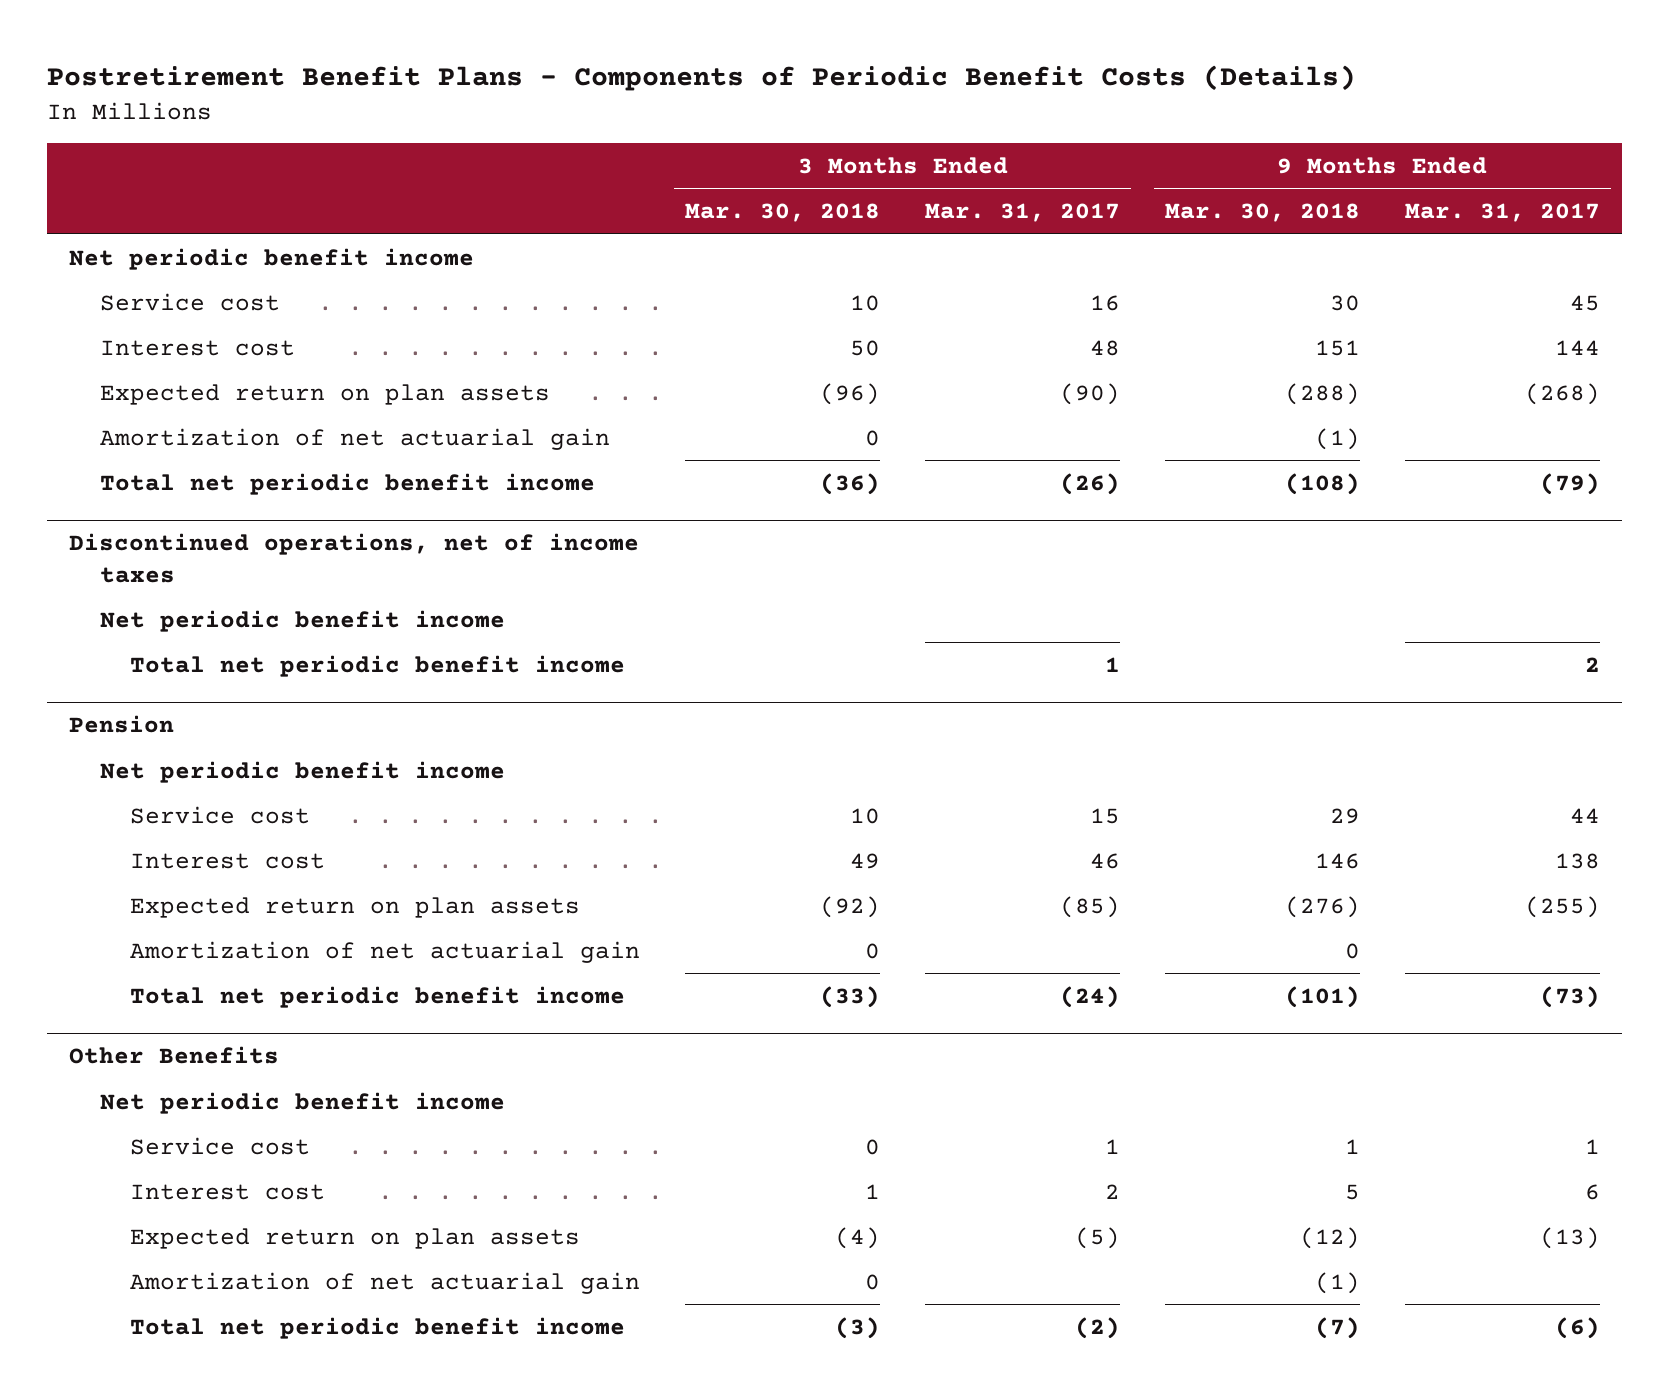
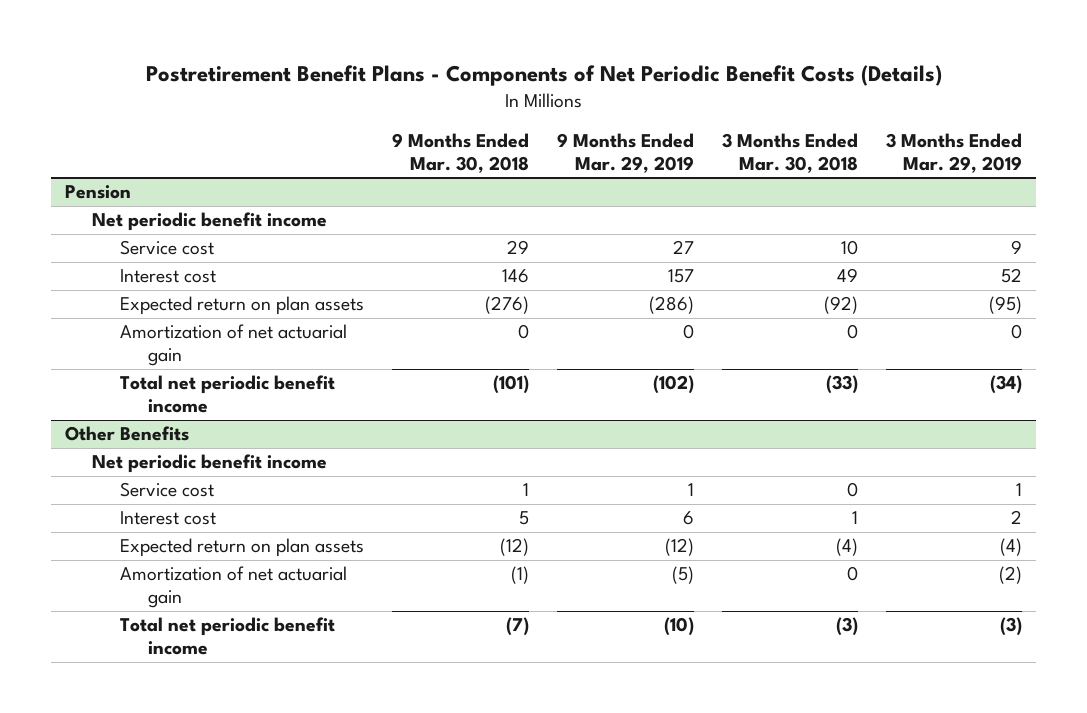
[47,65,1357,92] Postretirement Benefit Plans - Components of Periodic Benefit Costs (Details) -> [145,64,942,86] Postretirement Benefit Plans - Components of Net Periodic Benefit Costs (Details)
[925,203,1121,223] Mar. 31, 2017 -> none
[1404,203,1600,223] Mar. 31, 2017 -> none
none -> [557,133,695,173] 9 Months Ended Mar. 29, 2019
none -> [886,133,1023,173] 3 Months Ended Mar. 29, 2019
[69,247,475,270] Net periodic benefit income -> none
[99,292,280,311] Service cost -> none
[99,339,295,356] Interest cost -> none
[99,383,550,405] Expected return on plan assets -> none
[99,427,610,450] Amortization of net actuarial gain -> none
[99,472,595,495] Total net periodic benefit income -> none
[69,533,640,583] Discontinued operations, net of income taxes -> none
[99,609,505,632] Net periodic benefit income -> none
[130,654,626,677] Total net periodic benefit income -> none

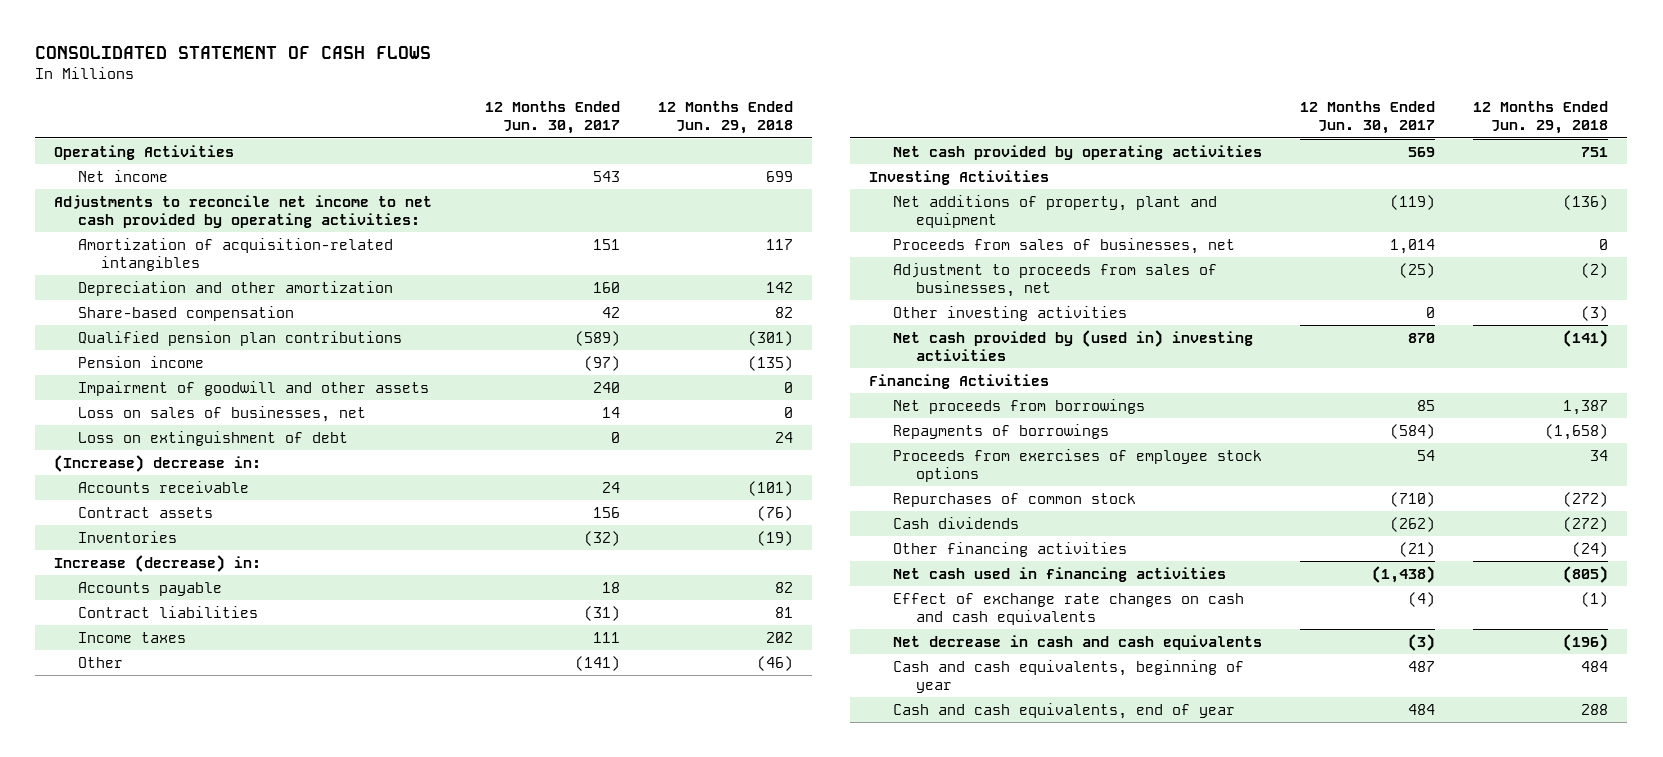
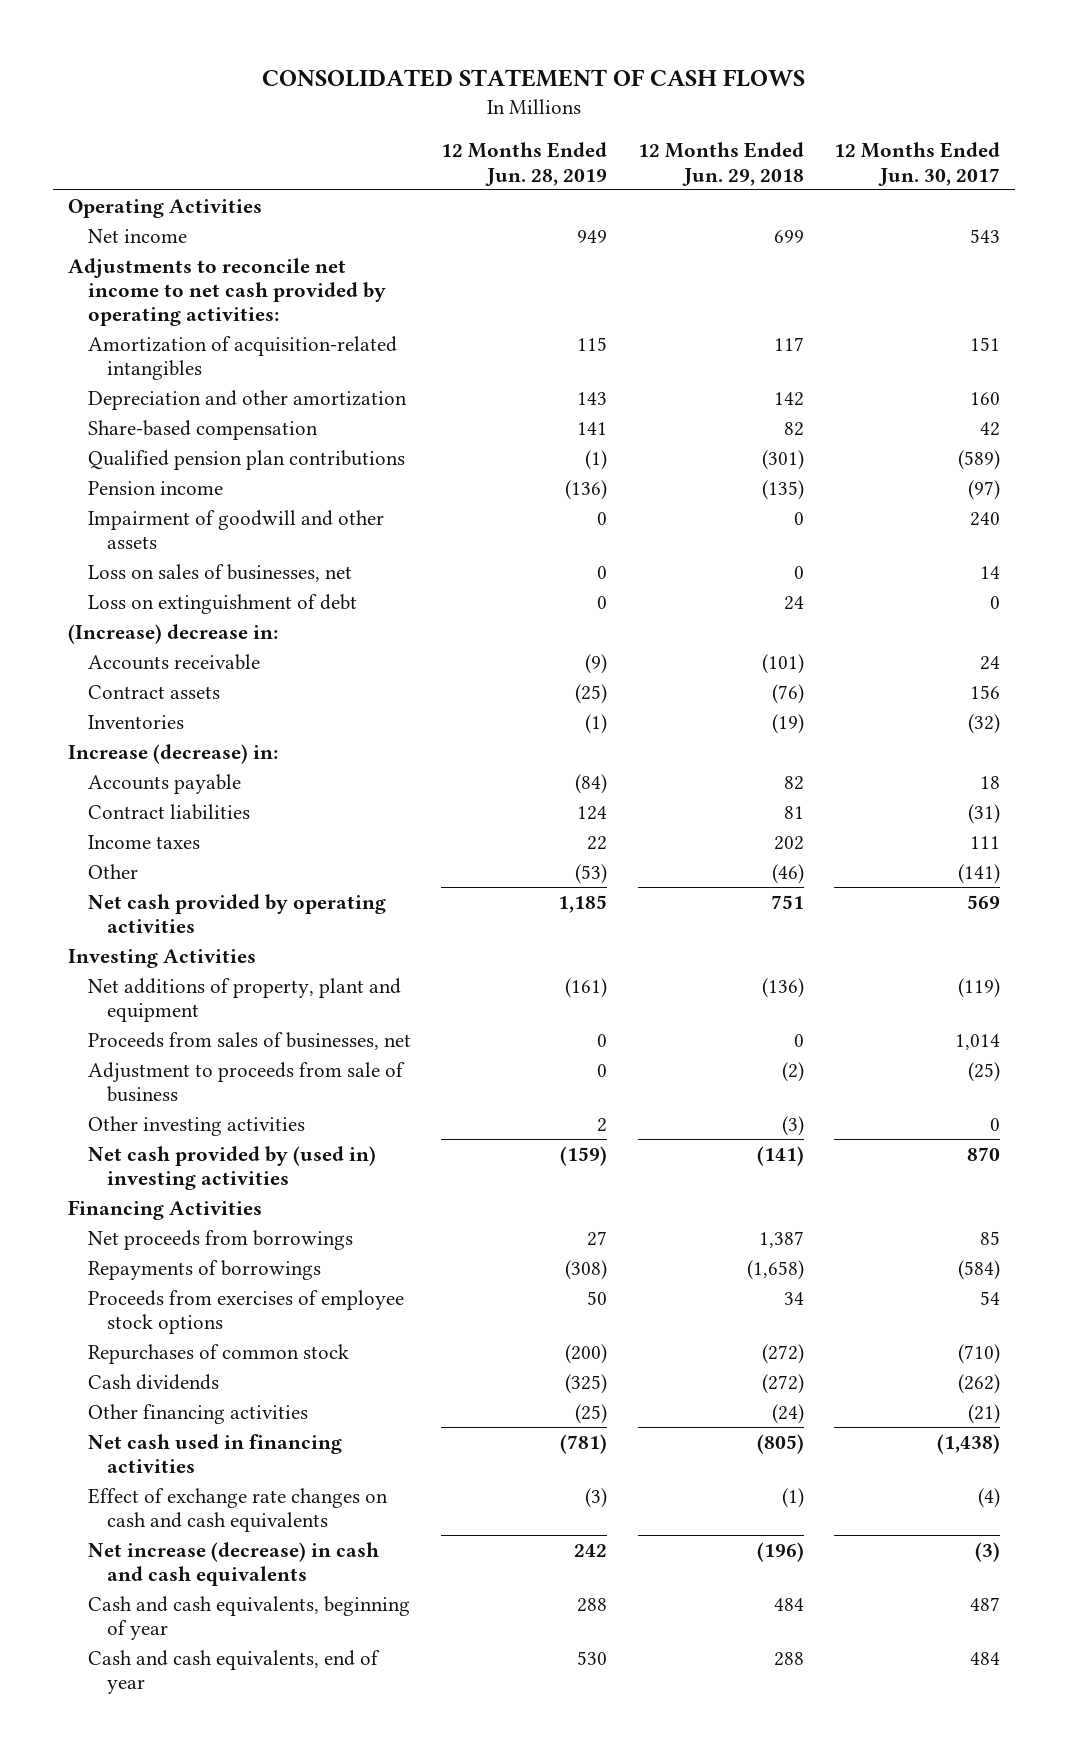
none -> [441,142,608,186] 12 Months Ended Jun. 28, 2019
[892,262,1217,298] Adjustment to proceeds from sales of businesses, net -> [87,1061,405,1103] Adjustment to proceeds from sale of business
[892,634,1262,650] Net decrease in cash and cash equivalents -> [87,1541,379,1587] Net increase (decrease) in cash and cash equivalents

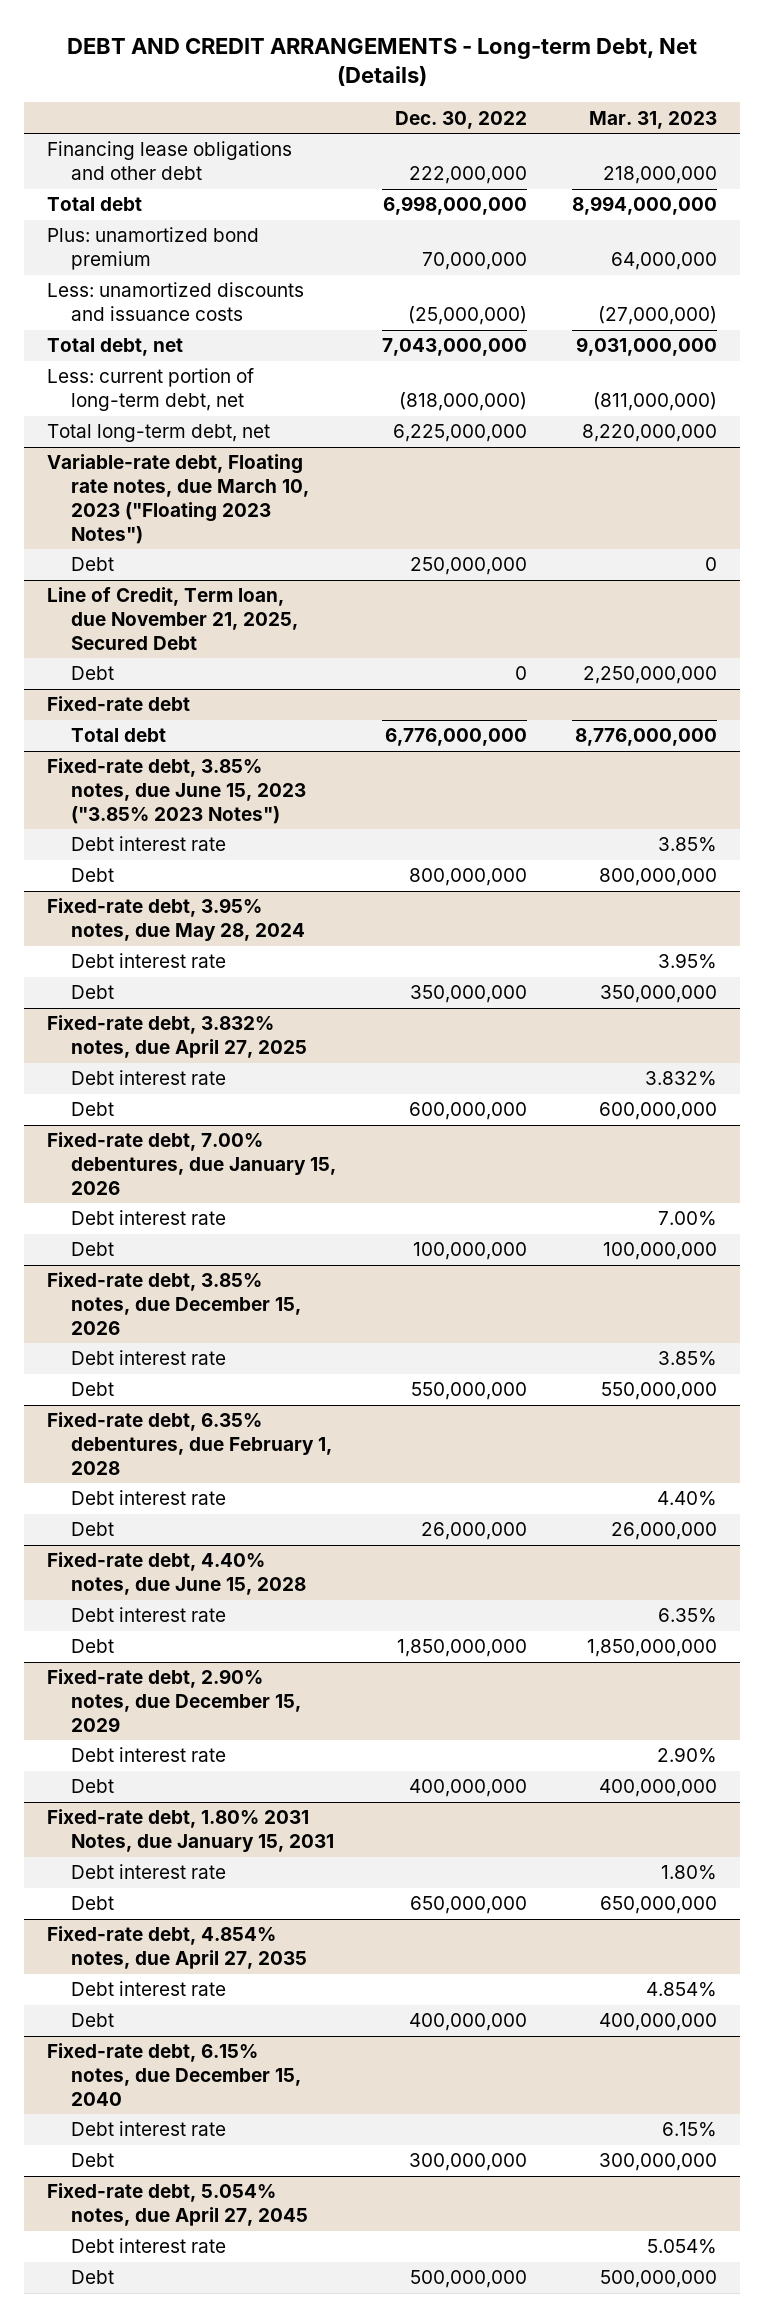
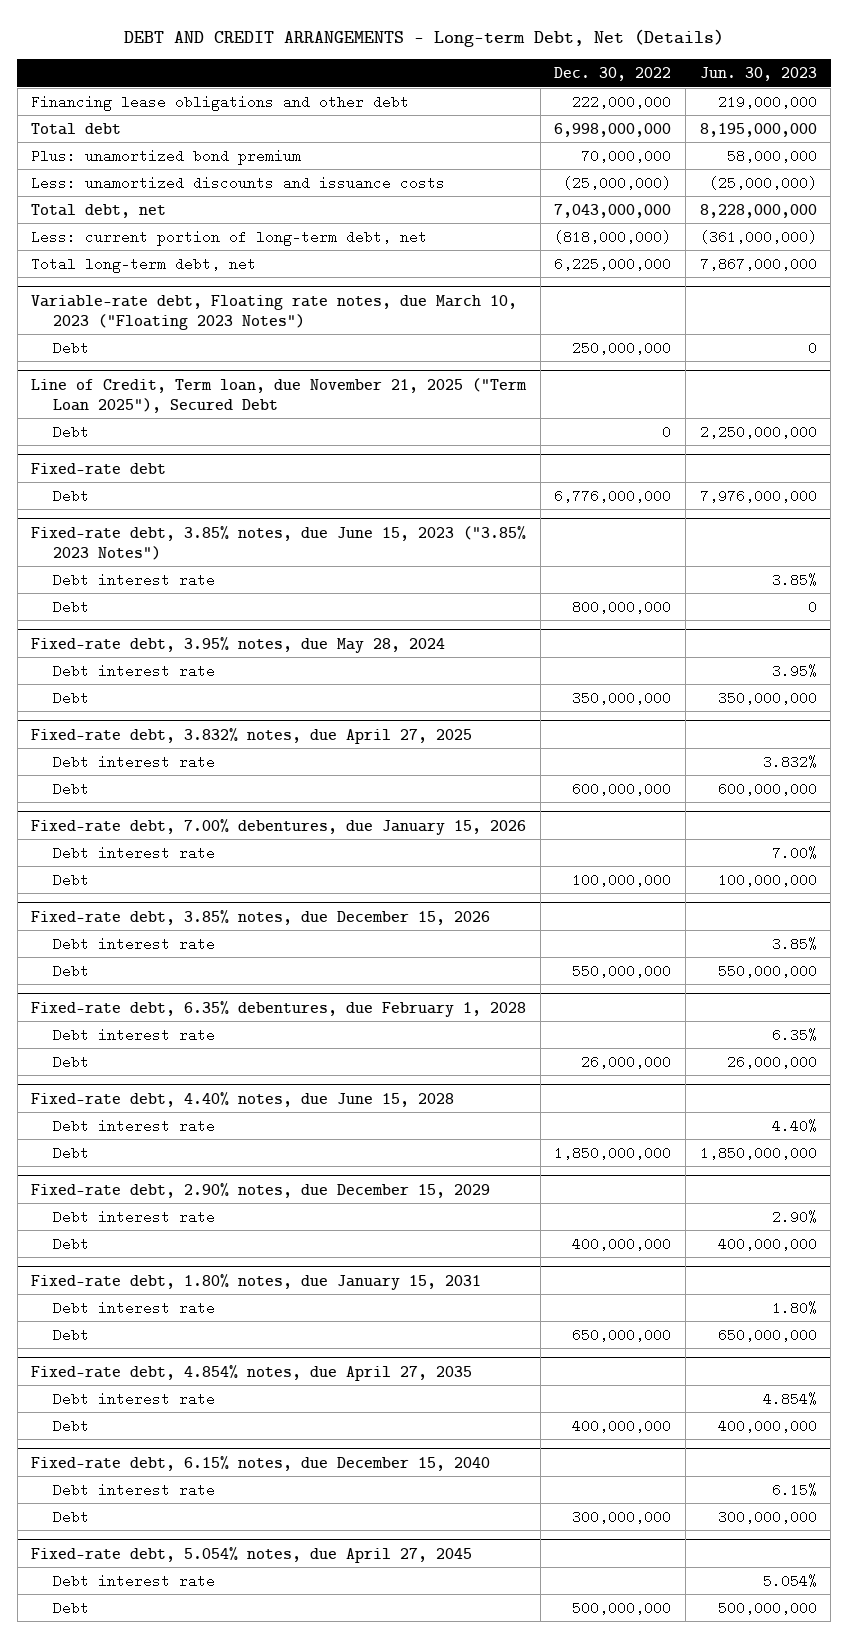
[589,110,718,129] Mar. 31, 2023 -> none
none -> [699,67,817,82] Jun. 30, 2023
[47,587,299,651] Line of Credit, Term loan, due November 21, 2025, Secured Debt -> [31,377,528,413] Line of Credit, Term loan, due November 21, 2025 ("Term Loan 2025"), Secured Debt
[71,728,167,743] Total debt -> [52,488,89,503] Debt
[47,1809,335,1853] Fixed-rate debt, 1.80% 2031 Notes, due January 15, 2031 -> [31,1273,482,1290] Fixed-rate debt, 1.80% notes, due January 15, 2031

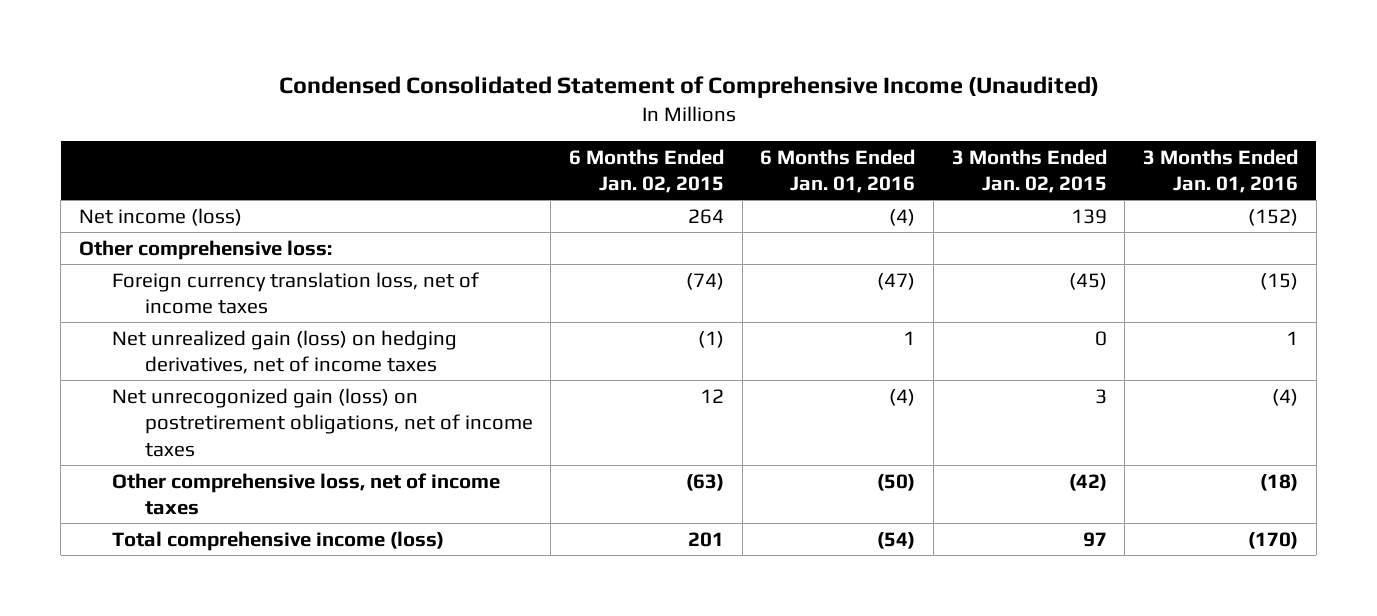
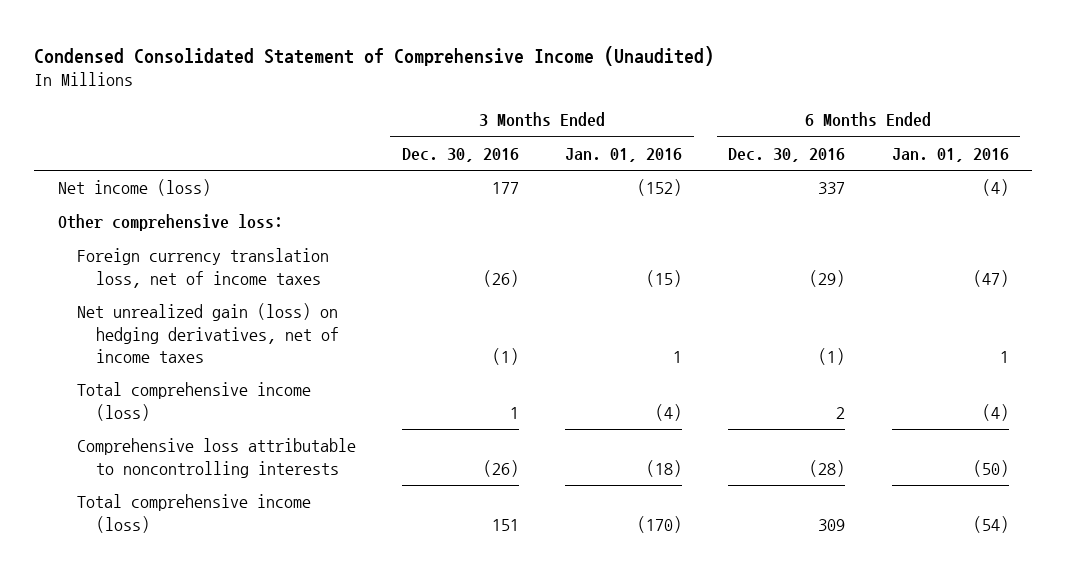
[569,148,725,194] 6 Months Ended Jan. 02, 2015 -> none
[951,148,1107,194] 3 Months Ended Jan. 02, 2015 -> none
none -> [401,147,519,162] Dec. 30, 2016
none -> [728,147,846,162] Dec. 30, 2016
[111,387,533,457] Net unrecogonized gain (loss) on postretirement obligations, net of income taxes -> [76,382,311,421] Total comprehensive income (loss)
[111,472,500,516] Other comprehensive loss, net of income taxes -> [76,438,356,478] Comprehensive loss attributable to noncontrolling interests

